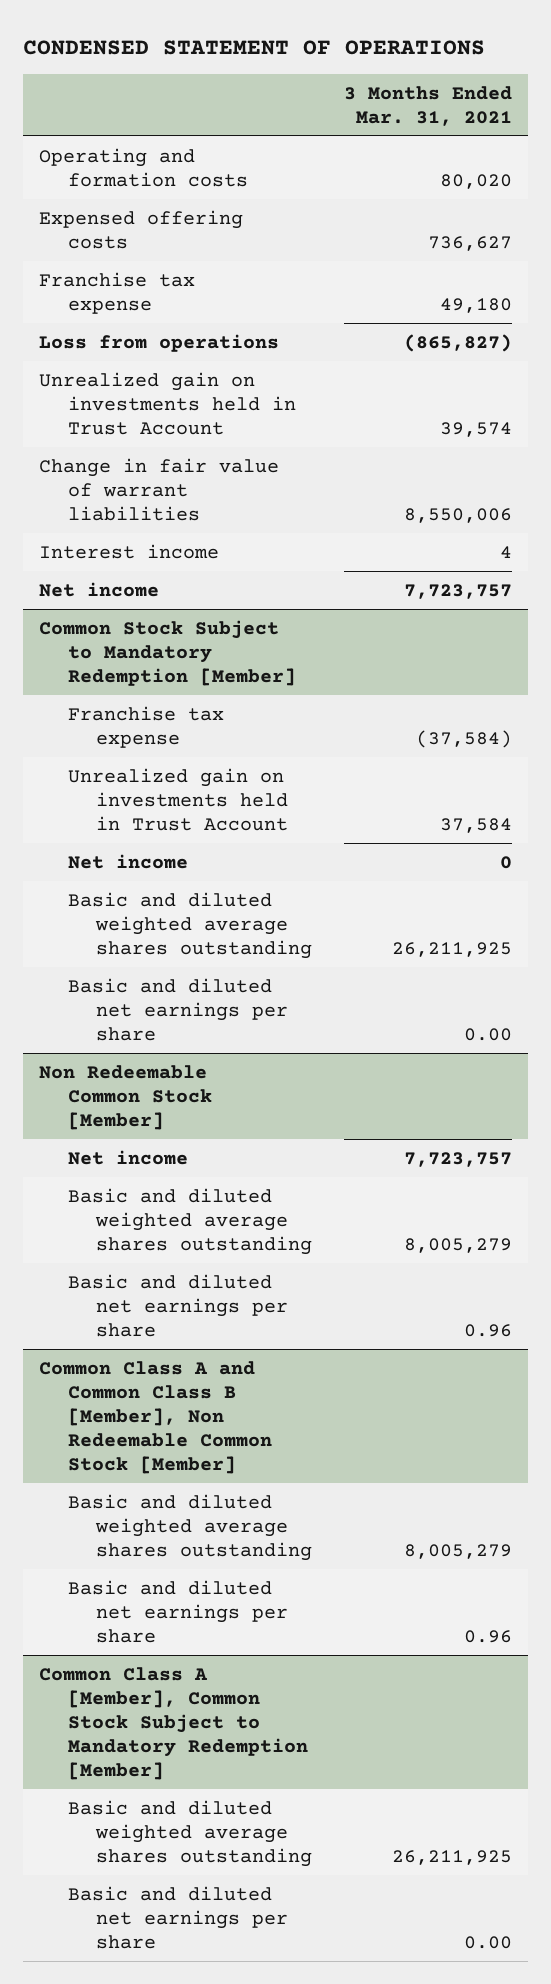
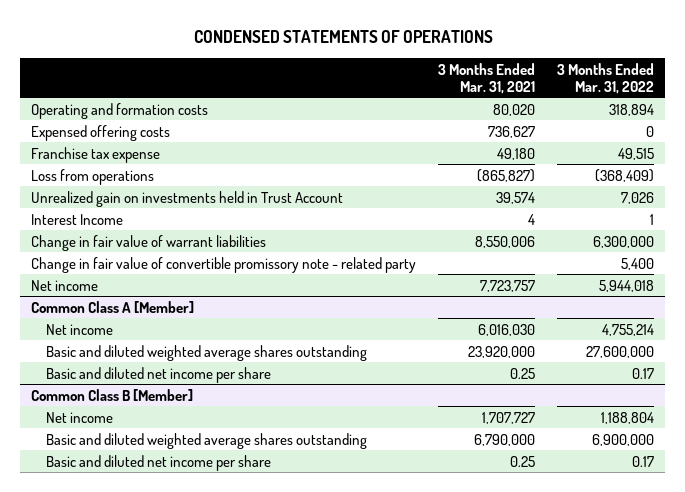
[23,40,486,56] CONDENSED STATEMENT OF OPERATIONS -> [193,30,493,44] CONDENSED STATEMENTS OF OPERATIONS
none -> [557,62,655,94] 3 Months Ended Mar. 31, 2022
none -> [31,213,124,225] Interest Income
[38,543,219,559] Interest income -> none
[38,581,159,597] Net income -> none
[38,619,296,686] Common Stock Subject to Mandatory Redemption [Member] -> none
[67,705,224,748] Franchise tax expense -> none
[67,767,289,831] Unrealized gain on investments held in Trust Account -> none
[67,853,188,869] Net income -> none
[67,891,313,959] Basic and diluted weighted average shares outstanding -> none
[67,977,289,1041] Basic and diluted net earnings per share -> none
[38,1064,212,1130] Non Redeemable Common Stock [Member] -> none
none -> [31,256,417,273] Change in fair value of convertible promissory note - related party
[38,1360,272,1474] Common Class A and Common Class B [Member], Non Redeemable Common Stock [Member] -> none
[38,1666,308,1780] Common Class A [Member], Common Stock Subject to Mandatory Redemption [Member] -> none
[67,1799,313,1867] Basic and diluted weighted average shares outstanding -> none
[67,1885,289,1949] Basic and diluted net earnings per share -> none
none -> [31,300,195,313] Common Class A [Member]
none -> [45,323,113,335] Net income
[403,1237,512,1253] 8,005,279 -> [468,345,536,358] 23,920,000
[67,1273,289,1337] Basic and diluted net earnings per share -> [45,366,271,383] Basic and diluted net income per share
[463,1323,512,1337] 0.96 -> [510,367,536,379] 0.25
none -> [31,388,194,401] Common Class B [Member]
none -> [45,411,113,423] Net income
[403,1543,512,1559] 8,005,279 -> [474,433,536,446] 6,790,000
[67,1579,289,1643] Basic and diluted net earnings per share -> [45,454,271,471] Basic and diluted net income per share
[463,1629,512,1643] 0.96 -> [510,455,536,467] 0.25

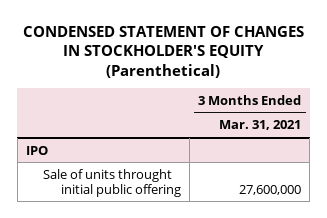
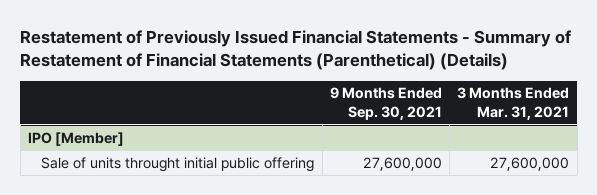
[23,25,305,78] CONDENSED STATEMENT OF CHANGES IN STOCKHOLDER'S EQUITY (Parenthetical) -> [20,30,572,71] Restatement of Previously Issued Financial Statements - Summary of Restatement of Financial Statements (Parenthetical) (Details)
none -> [329,87,442,120] 9 Months Ended Sep. 30, 2021
[25,145,48,155] IPO -> [28,131,125,146] IPO [Member]

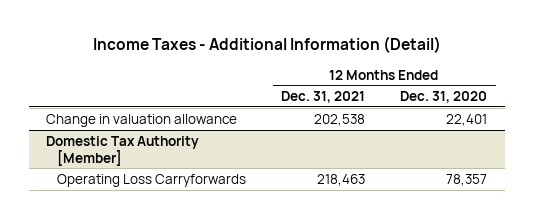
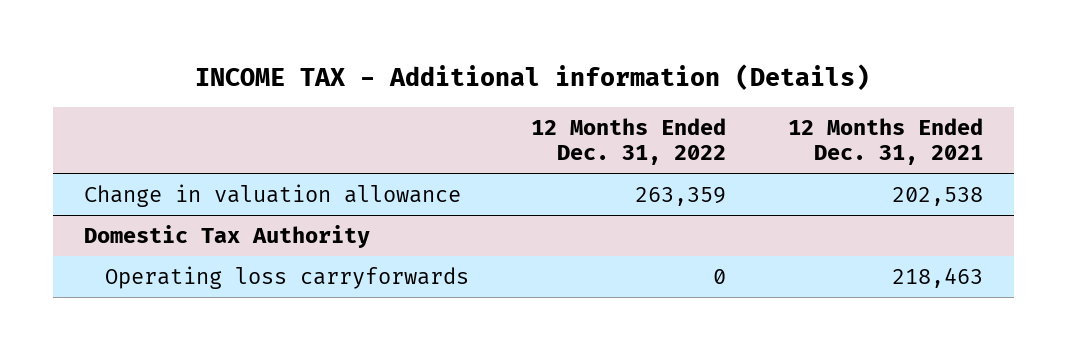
[92,36,441,54] Income Taxes - Additional Information (Detail) -> [195,64,871,91] INCOME TAX - Additional information (Details)
[400,91,488,104] Dec. 31, 2020 -> none
none -> [530,118,726,166] 12 Months Ended Dec. 31, 2022
[46,135,200,166] Domestic Tax Authority [Member] -> [84,224,371,248] Domestic Tax Authority
[57,173,247,187] Operating Loss Carryforwards -> [104,265,469,289] Operating loss carryforwards

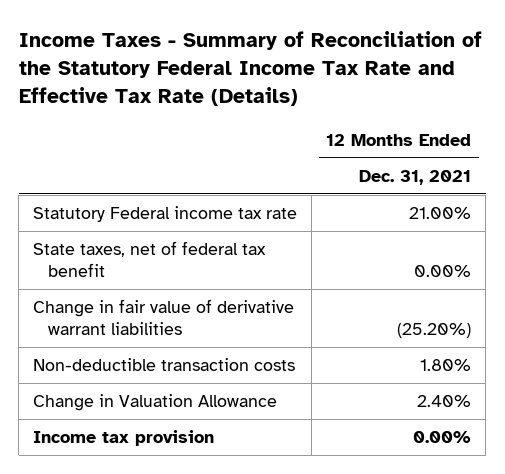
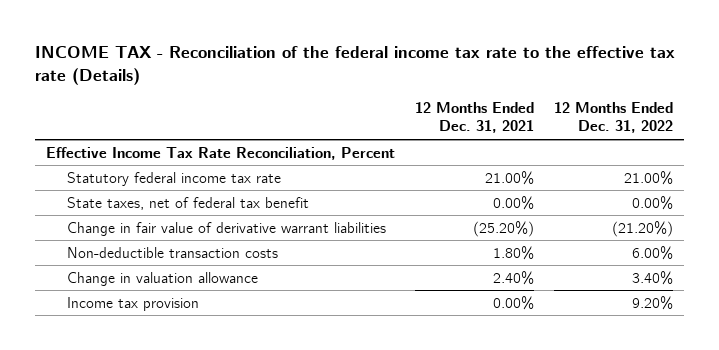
[18,30,482,107] Income Taxes - Summary of Reconciliation of the Statutory Federal Income Tax Rate and Effective Tax Rate (Details) -> [35,46,676,85] INCOME TAX - Reconciliation of the federal income tax rate to the effective tax rate (Details)
none -> [554,102,674,134] 12 Months Ended Dec. 31, 2022
none -> [45,146,395,160] Effective Income Tax Rate Reconciliation, Percent
[33,206,298,223] Statutory Federal income tax rate -> [67,171,282,186] Statutory federal income tax rate
[33,394,278,412] Change in Valuation Allowance -> [67,271,259,286] Change in valuation allowance

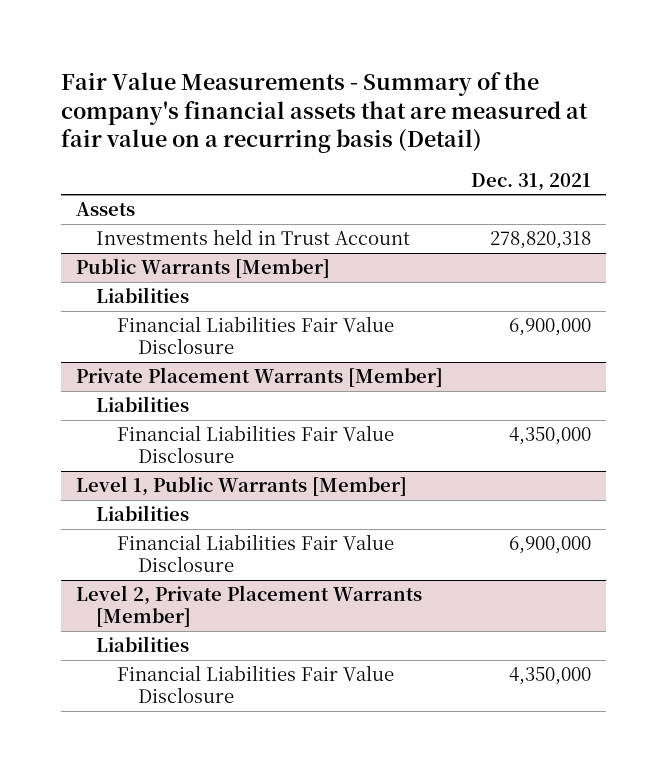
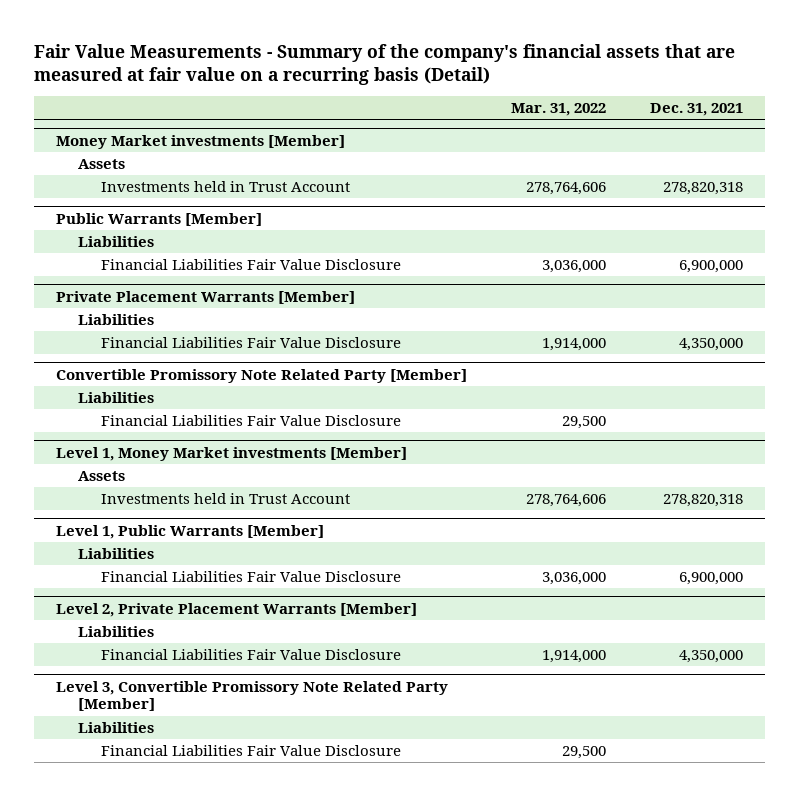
none -> [511,102,607,116] Mar. 31, 2022
none -> [56,134,346,149] Money Market investments [Member]
none -> [56,368,468,383] Convertible Promissory Note Related Party [Member]
none -> [78,391,155,403] Liabilities
none -> [100,414,401,426] Financial Liabilities Fair Value Disclosure
none -> [56,446,408,461] Level 1, Money Market investments [Member]
none -> [78,470,126,481] Assets
none -> [100,492,350,504] Investments held in Trust Account
none -> [56,680,449,712] Level 3, Convertible Promissory Note Related Party [Member]
none -> [78,721,155,733] Liabilities
none -> [100,744,401,756] Financial Liabilities Fair Value Disclosure

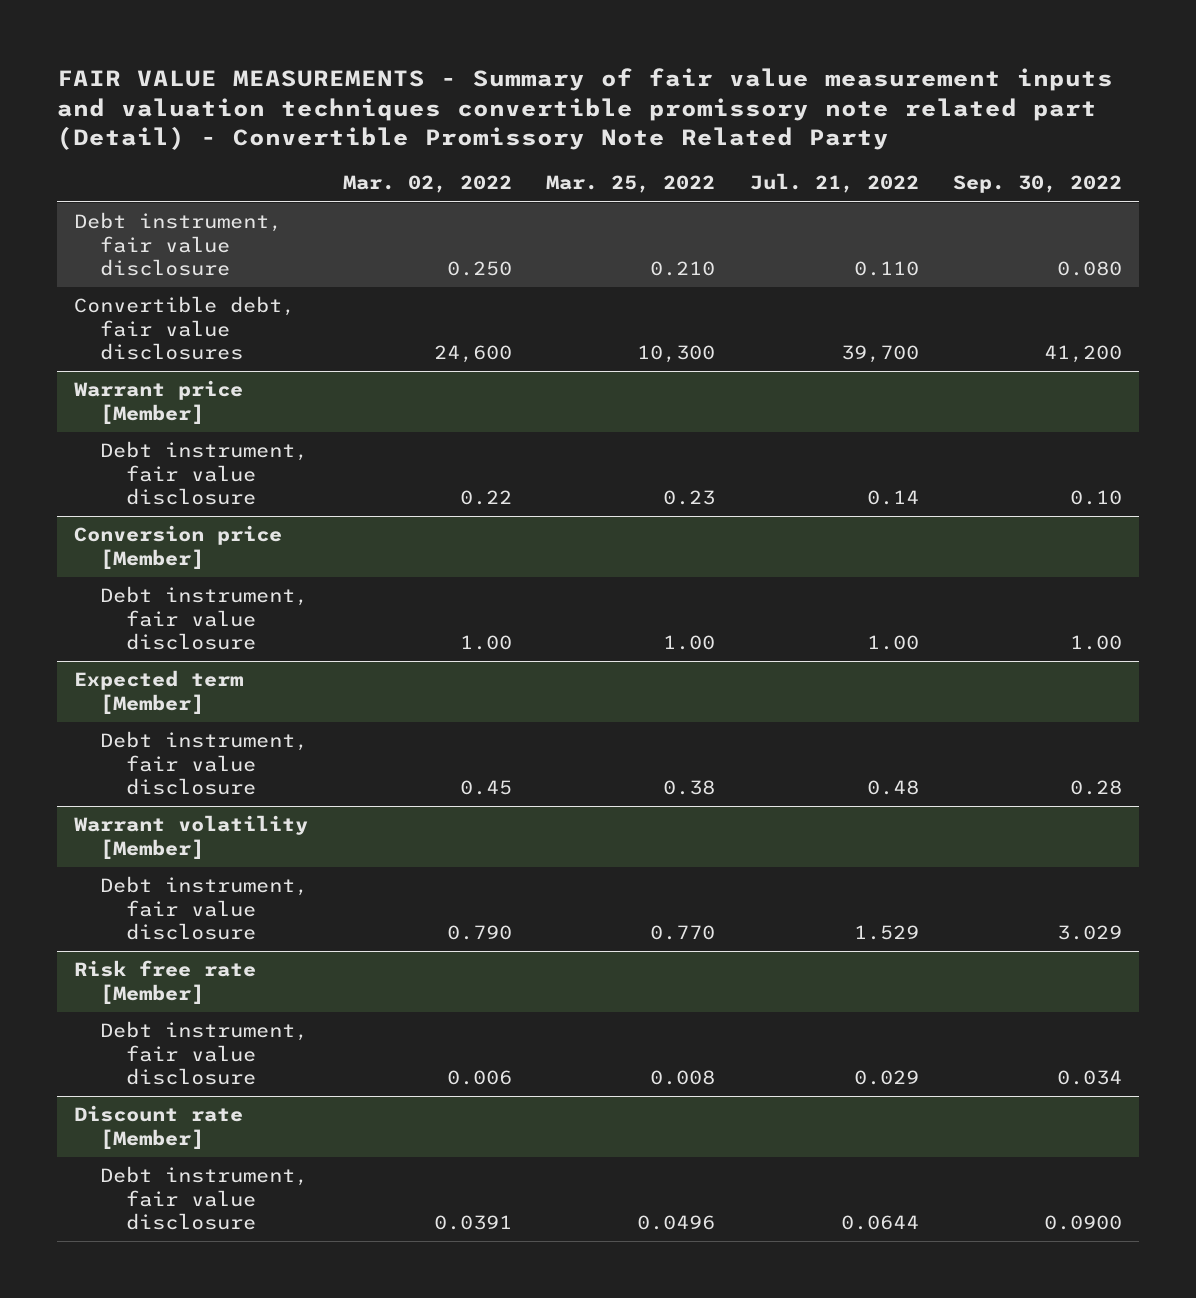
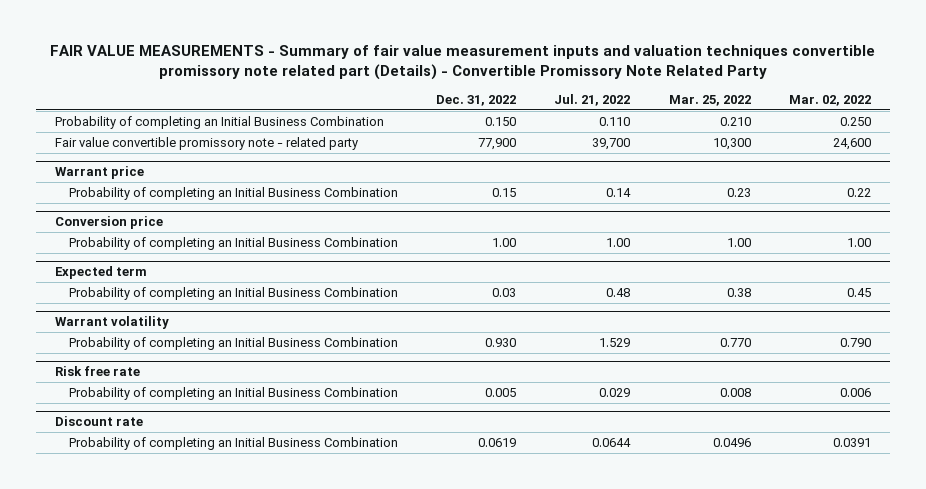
[56,68,1113,151] FAIR VALUE MEASUREMENTS - Summary of fair value measurement inputs and valuation techniques convertible promissory note related part (Detail) - Convertible Promissory Note Related Party -> [50,44,876,80] FAIR VALUE MEASUREMENTS - Summary of fair value measurement inputs and valuation techniques convertible promissory note related part (Details) - Convertible Promissory Note Related Party
[953,175,1123,194] Sep. 30, 2022 -> none
none -> [436,94,517,106] Dec. 31, 2022
[74,212,283,276] Debt instrument, fair value disclosure -> [54,116,384,130] Probability of completing an Initial Business Combination
[74,296,296,360] Convertible debt, fair value disclosures -> [54,137,358,151] Fair value convertible promissory note - related party
[74,380,244,424] Warrant price [Member] -> [54,166,144,180] Warrant price
[100,441,309,505] Debt instrument, fair value disclosure -> [68,187,398,201] Probability of completing an Initial Business Combination
[74,525,283,569] Conversion price [Member] -> [54,216,163,230] Conversion price
[100,586,309,650] Debt instrument, fair value disclosure -> [68,237,398,251] Probability of completing an Initial Business Combination
[74,670,244,714] Expected term [Member] -> [54,266,147,280] Expected term
[100,731,309,795] Debt instrument, fair value disclosure -> [68,287,398,301] Probability of completing an Initial Business Combination
[74,815,309,859] Warrant volatility [Member] -> [54,316,169,330] Warrant volatility
[100,876,309,940] Debt instrument, fair value disclosure -> [68,337,398,351] Probability of completing an Initial Business Combination
[74,960,257,1004] Risk free rate [Member] -> [54,366,140,377] Risk free rate
[100,1021,309,1085] Debt instrument, fair value disclosure -> [68,387,398,401] Probability of completing an Initial Business Combination
[74,1105,244,1149] Discount rate [Member] -> [54,416,143,427] Discount rate
[100,1166,309,1230] Debt instrument, fair value disclosure -> [68,437,398,451] Probability of completing an Initial Business Combination

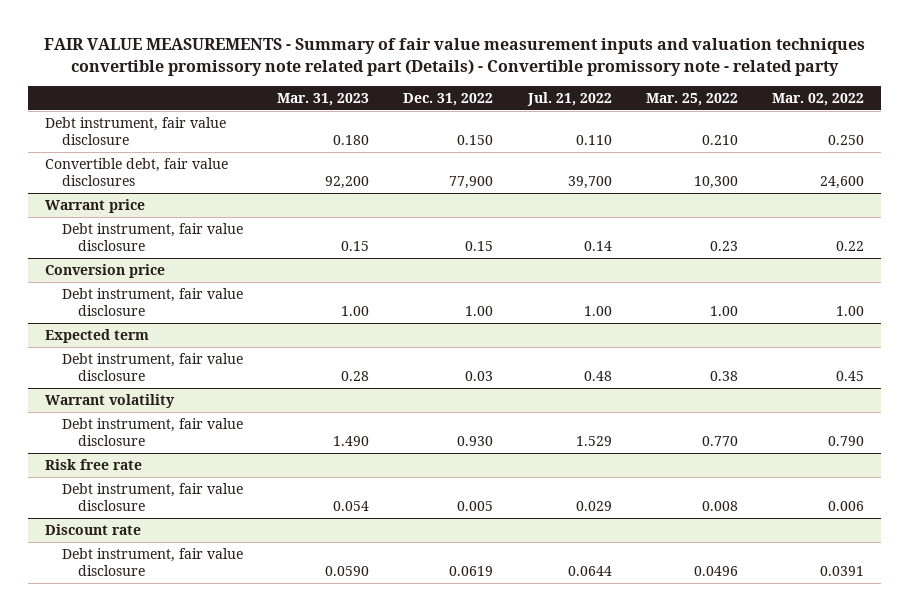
[50,44,876,80] FAIR VALUE MEASUREMENTS - Summary of fair value measurement inputs and valuation techniques convertible promissory note related part (Details) - Convertible Promissory Note Related Party -> [43,37,865,76] FAIR VALUE MEASUREMENTS - Summary of fair value measurement inputs and valuation techniques convertible promissory note related part (Details) - Convertible promissory note - related party
none -> [277,92,370,106] Mar. 31, 2023
[54,116,384,130] Probability of completing an Initial Business Combination -> [45,116,227,145] Debt instrument, fair value disclosure
[54,137,358,151] Fair value convertible promissory note - related party -> [45,157,229,186] Convertible debt, fair value disclosures
[68,187,398,201] Probability of completing an Initial Business Combination -> [61,222,243,251] Debt instrument, fair value disclosure
[68,237,398,251] Probability of completing an Initial Business Combination -> [61,287,243,316] Debt instrument, fair value disclosure
[68,287,398,301] Probability of completing an Initial Business Combination -> [61,352,243,381] Debt instrument, fair value disclosure
[68,337,398,351] Probability of completing an Initial Business Combination -> [61,417,243,446] Debt instrument, fair value disclosure
[68,387,398,401] Probability of completing an Initial Business Combination -> [61,482,243,511] Debt instrument, fair value disclosure
[68,437,398,451] Probability of completing an Initial Business Combination -> [61,547,243,576] Debt instrument, fair value disclosure

